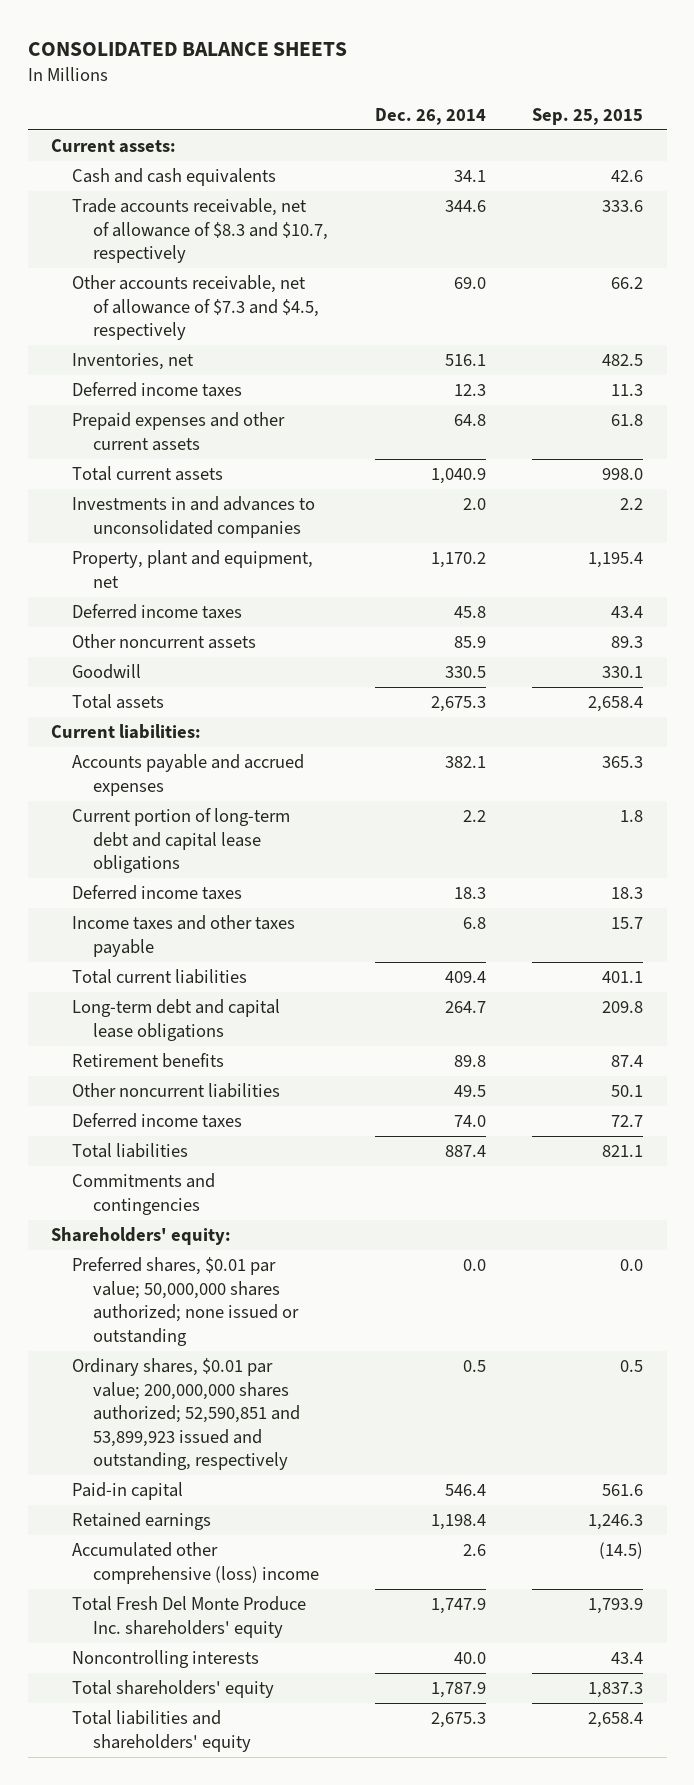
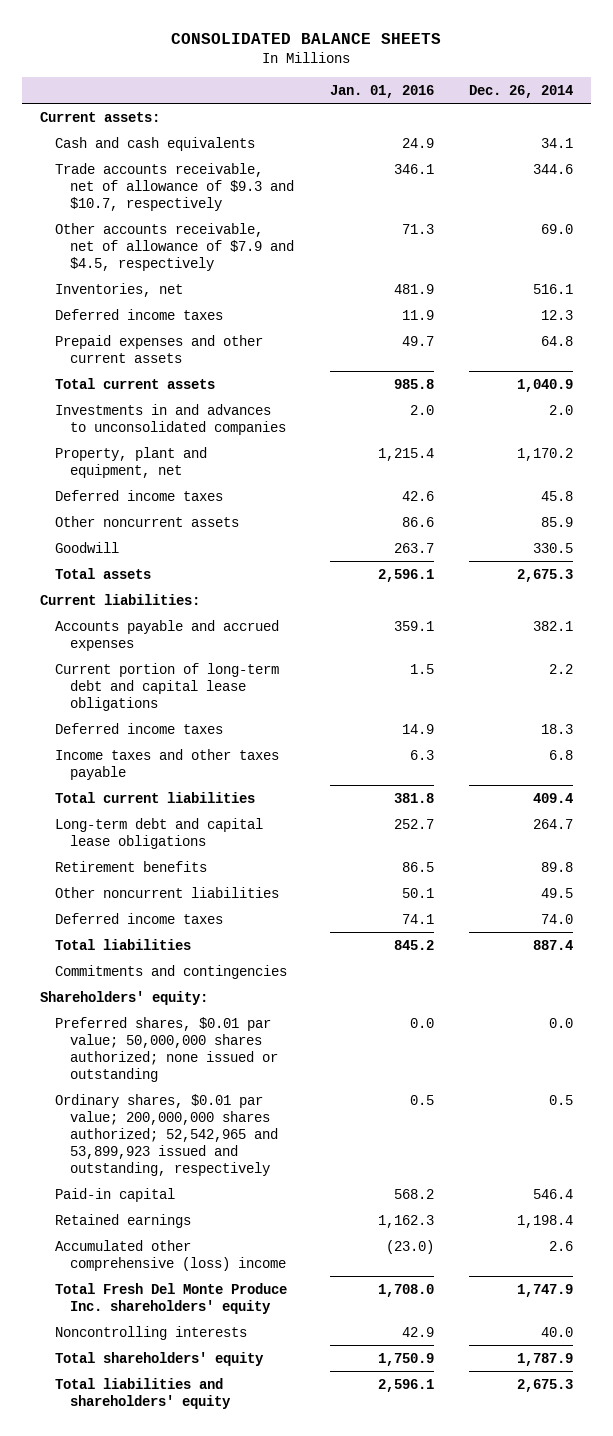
[532,107,644,125] Sep. 25, 2015 -> none
none -> [329,84,434,98] Jan. 01, 2016
[72,198,329,264] Trade accounts receivable, net of allowance of $8.3 and $10.7, respectively -> [54,162,295,211] Trade accounts receivable, net of allowance of $9.3 and $10.7, respectively
[72,275,320,341] Other accounts receivable, net of allowance of $7.3 and $4.5, respectively -> [54,222,295,271] Other accounts receivable, net of allowance of $7.9 and $4.5, respectively
[72,1358,301,1471] Ordinary shares, $0.01 par value; 200,000,000 shares authorized; 52,590,851 and 53,899,923 issued and outstanding, respectively -> [54,1093,279,1176] Ordinary shares, $0.01 par value; 200,000,000 shares authorized; 52,542,965 and 53,899,923 issued and outstanding, respectively

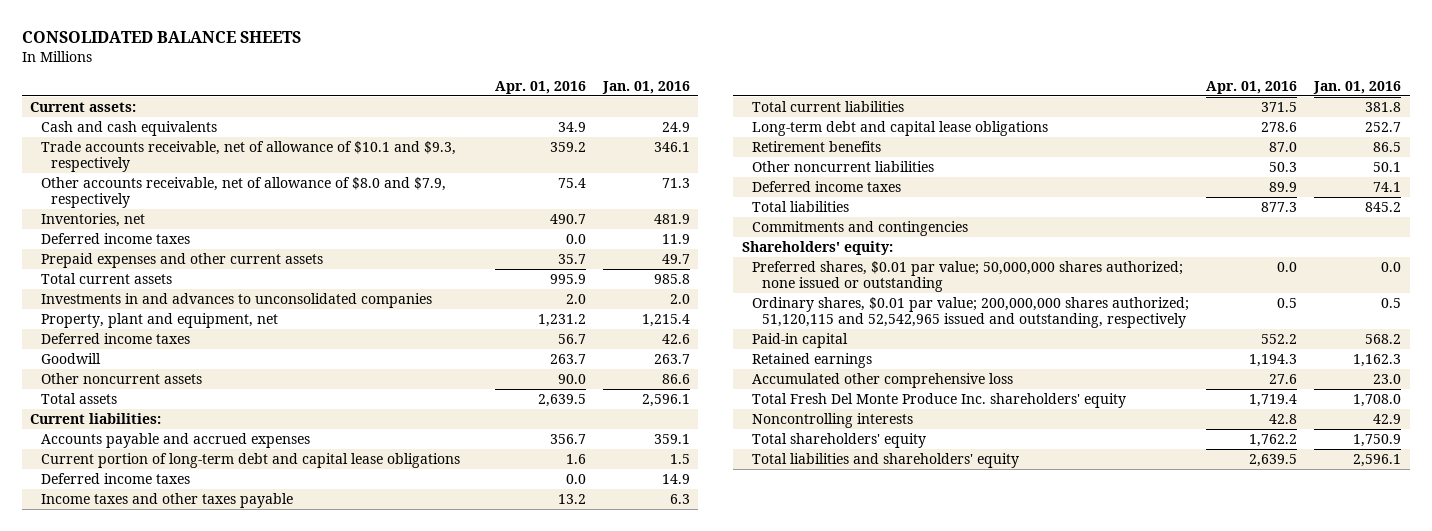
[469,84,574,98] Dec. 26, 2014 -> none
none -> [494,80,586,94] Apr. 01, 2016
[54,162,295,211] Trade accounts receivable, net of allowance of $9.3 and $10.7, respectively -> [40,140,456,173] Trade accounts receivable, net of allowance of $10.1 and $9.3, respectively
[54,222,295,271] Other accounts receivable, net of allowance of $7.9 and $4.5, respectively -> [40,176,446,209] Other accounts receivable, net of allowance of $8.0 and $7.9, respectively
[54,515,239,527] Other noncurrent assets -> [40,372,202,384] Other noncurrent assets
[54,1093,279,1176] Ordinary shares, $0.01 par value; 200,000,000 shares authorized; 52,542,965 and 53,899,923 issued and outstanding, respectively -> [752,296,1190,329] Ordinary shares, $0.01 par value; 200,000,000 shares authorized; 51,120,115 and 52,542,965 issued and outstanding, respectively
[54,1239,287,1271] Accumulated other comprehensive (loss) income -> [752,372,1014,388] Accumulated other comprehensive loss
[385,1239,434,1254] (23.0) -> [1373,373,1402,384] 23.0

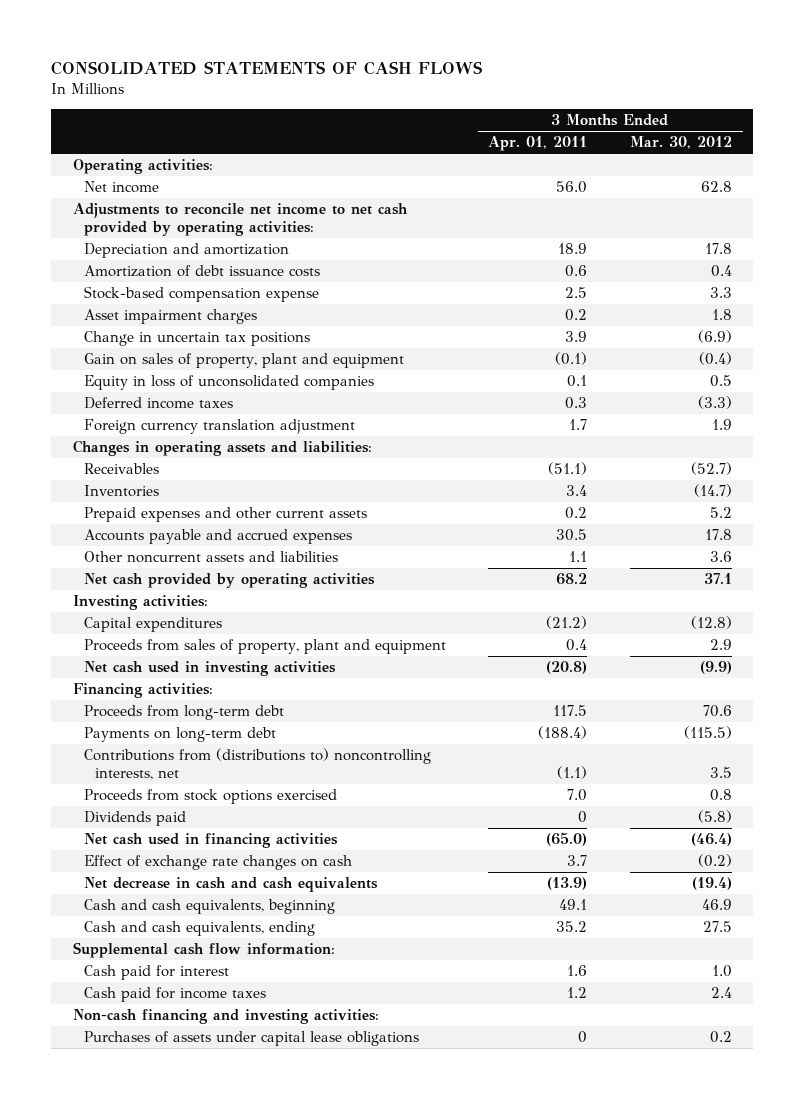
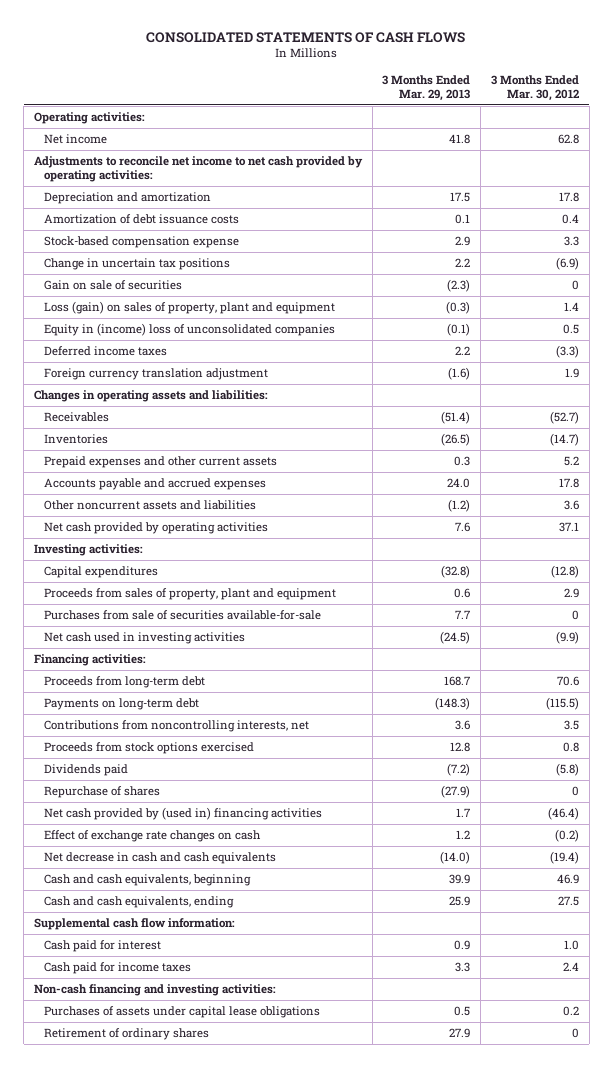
[488,136,588,152] Apr. 01, 2011 -> none
none -> [382,75,471,102] 3 Months Ended Mar. 29, 2013
[83,309,257,325] Asset impairment charges -> none
none -> [43,279,182,290] Gain on sale of securities
[83,353,404,369] Gain on sales of property, plant and equipment -> [43,300,335,314] Loss (gain) on sales of property, plant and equipment
[698,352,732,366] (0.4) -> [563,301,579,311] 1.4
[83,375,374,391] Equity in loss of unconsolidated companies -> [43,322,335,336] Equity in (income) loss of unconsolidated companies
none -> [43,609,321,620] Purchases from sale of securities available-for-sale
[83,748,431,781] Contributions from (distributions to) noncontrolling interests, net -> [43,719,309,732] Contributions from noncontrolling interests, net
none -> [43,785,160,798] Repurchase of shares
[83,833,338,849] Net cash used in financing activities -> [43,806,322,820] Net cash provided by (used in) financing activities
none -> [43,1027,209,1040] Retirement of ordinary shares

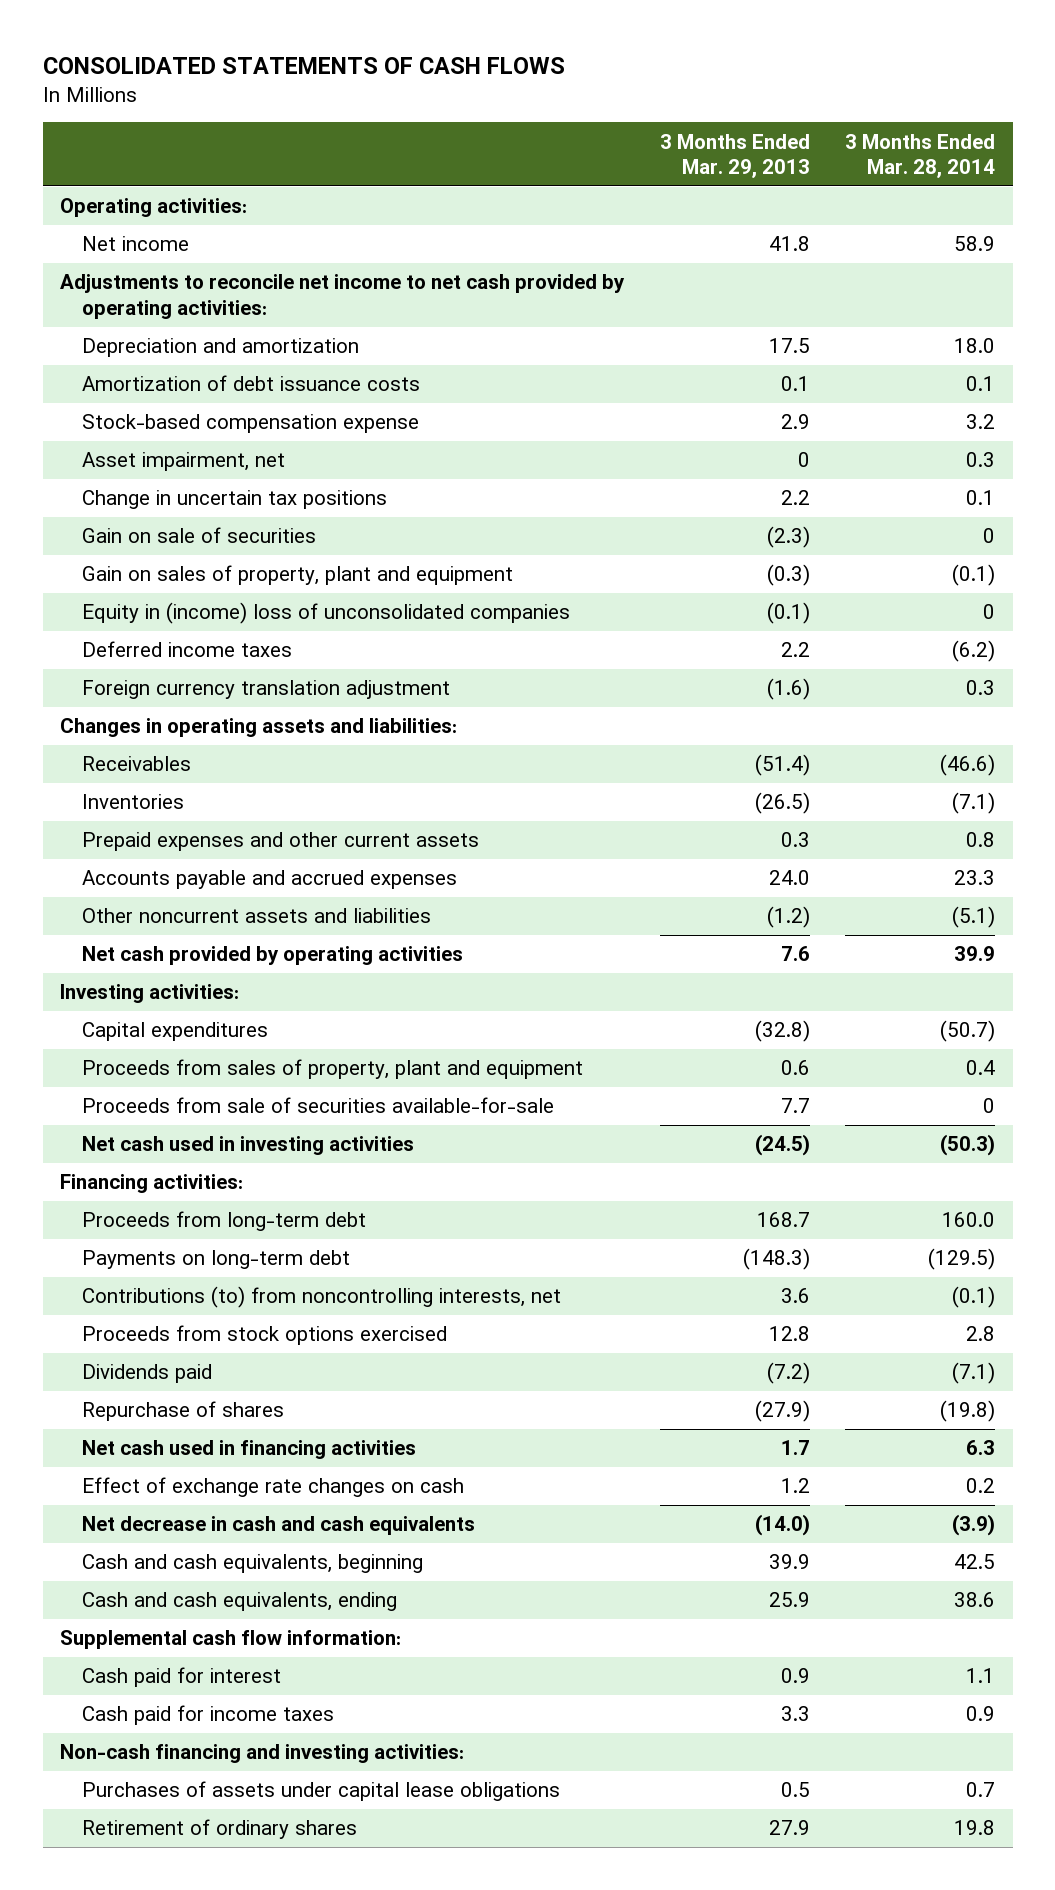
[490,75,579,102] 3 Months Ended Mar. 30, 2012 -> none
none -> [844,133,995,178] 3 Months Ended Mar. 28, 2014
none -> [82,452,286,472] Asset impairment, net
[43,300,335,314] Loss (gain) on sales of property, plant and equipment -> [82,565,514,586] Gain on sales of property, plant and equipment
[43,609,321,620] Purchases from sale of securities available-for-sale -> [82,1097,555,1114] Proceeds from sale of securities available-for-sale
[43,719,309,732] Contributions from noncontrolling interests, net -> [82,1286,562,1309] Contributions (to) from noncontrolling interests, net
[43,806,322,820] Net cash provided by (used in) financing activities -> [82,1440,417,1460] Net cash used in financing activities

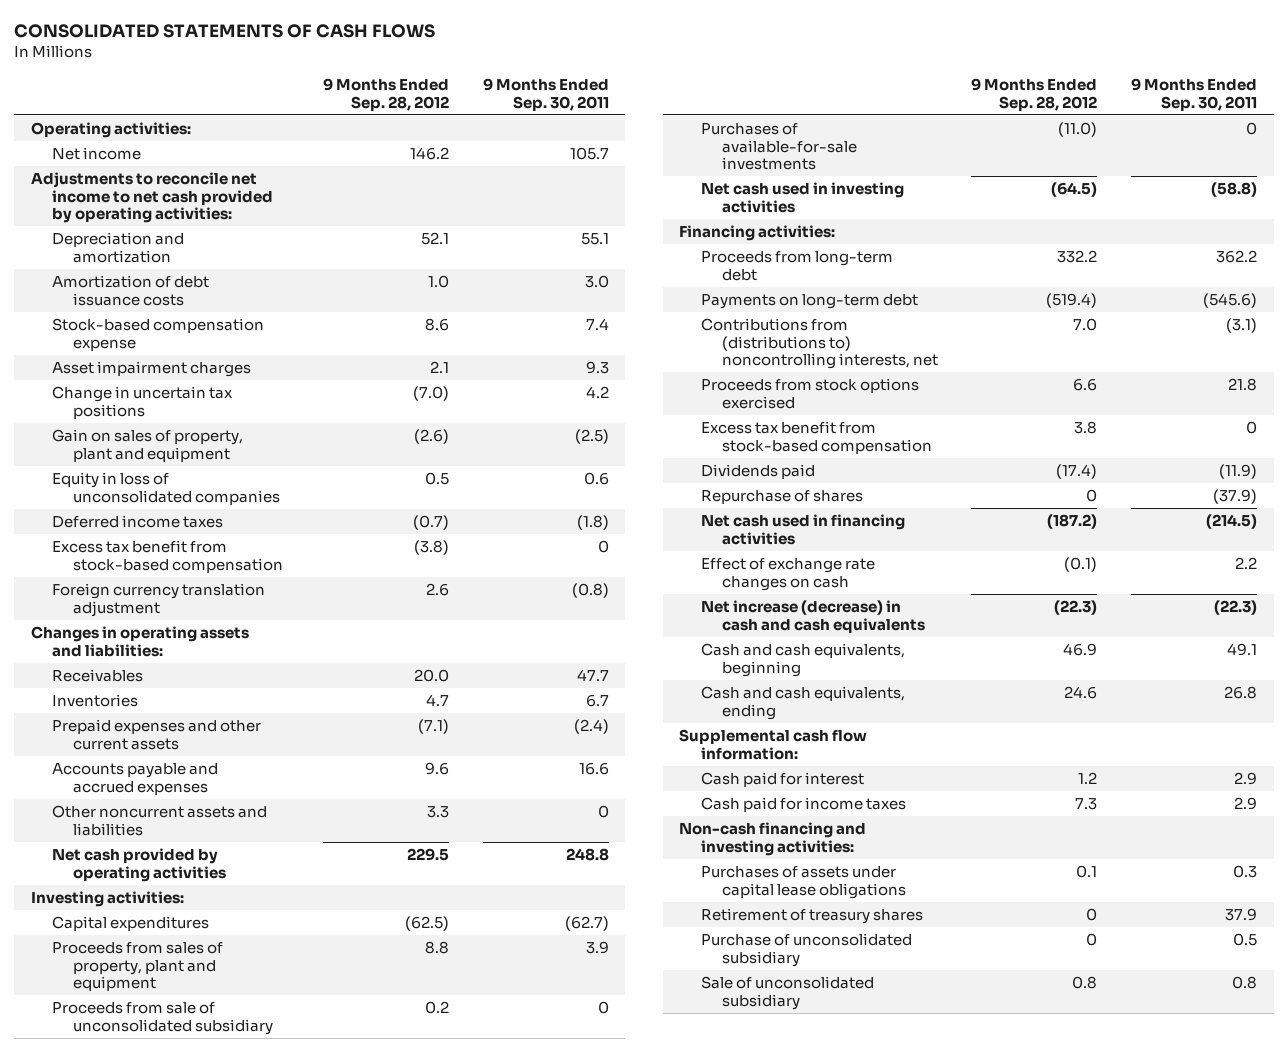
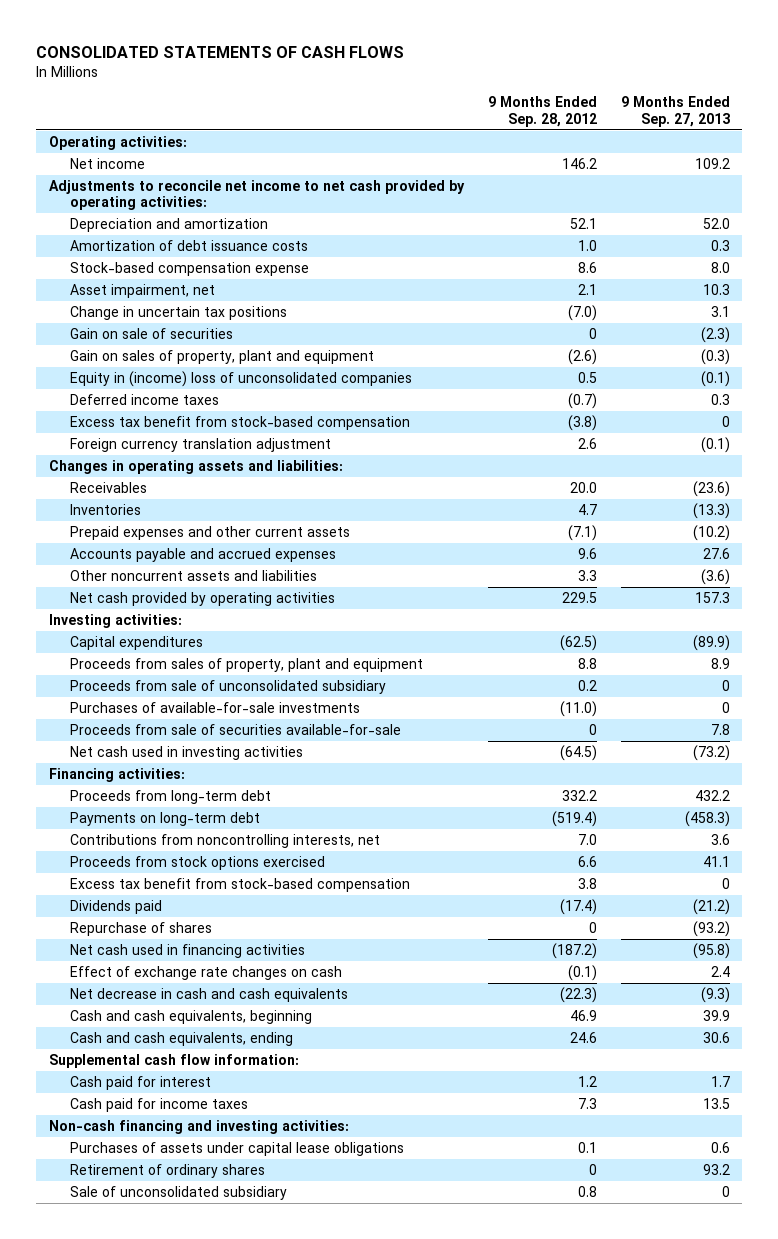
[482,78,609,111] 9 Months Ended Sep. 30, 2011 -> none
none -> [620,96,730,127] 9 Months Ended Sep. 27, 2013
[52,361,252,378] Asset impairment charges -> [70,283,216,298] Asset impairment, net
none -> [70,327,234,339] Gain on sale of securities
[52,472,281,505] Equity in loss of unconsolidated companies -> [70,370,413,387] Equity in (income) loss of unconsolidated companies
none -> [70,723,402,735] Proceeds from sale of securities available-for-sale
[700,318,938,369] Contributions from (distributions to) noncontrolling interests, net -> [70,833,381,848] Contributions from noncontrolling interests, net
[700,600,925,633] Net increase (decrease) in cash and cash equivalents -> [70,987,349,1002] Net decrease in cash and cash equivalents
[700,933,912,967] Purchase of unconsolidated subsidiary -> none
[700,908,923,925] Retirement of treasury shares -> [70,1163,266,1178] Retirement of ordinary shares

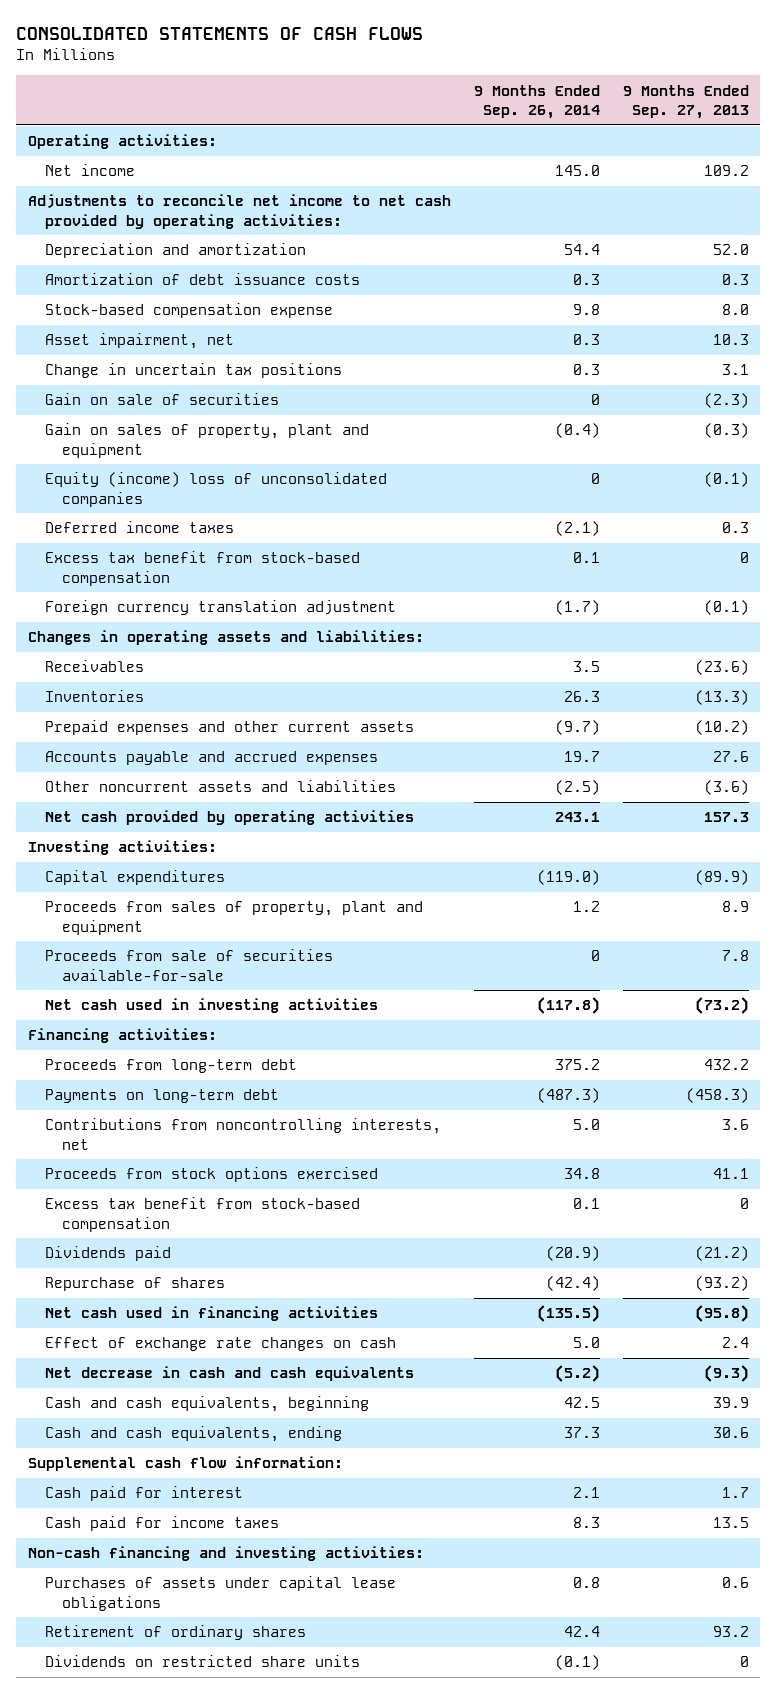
[487,96,597,127] 9 Months Ended Sep. 28, 2012 -> none
none -> [473,84,600,120] 9 Months Ended Sep. 26, 2014
[70,370,413,387] Equity in (income) loss of unconsolidated companies -> [44,472,387,507] Equity (income) loss of unconsolidated companies
[70,679,387,694] Proceeds from sale of unconsolidated subsidiary -> none
[70,701,361,713] Purchases of available-for-sale investments -> none
[70,1185,288,1200] Sale of unconsolidated subsidiary -> [44,1655,360,1668] Dividends on restricted share units

